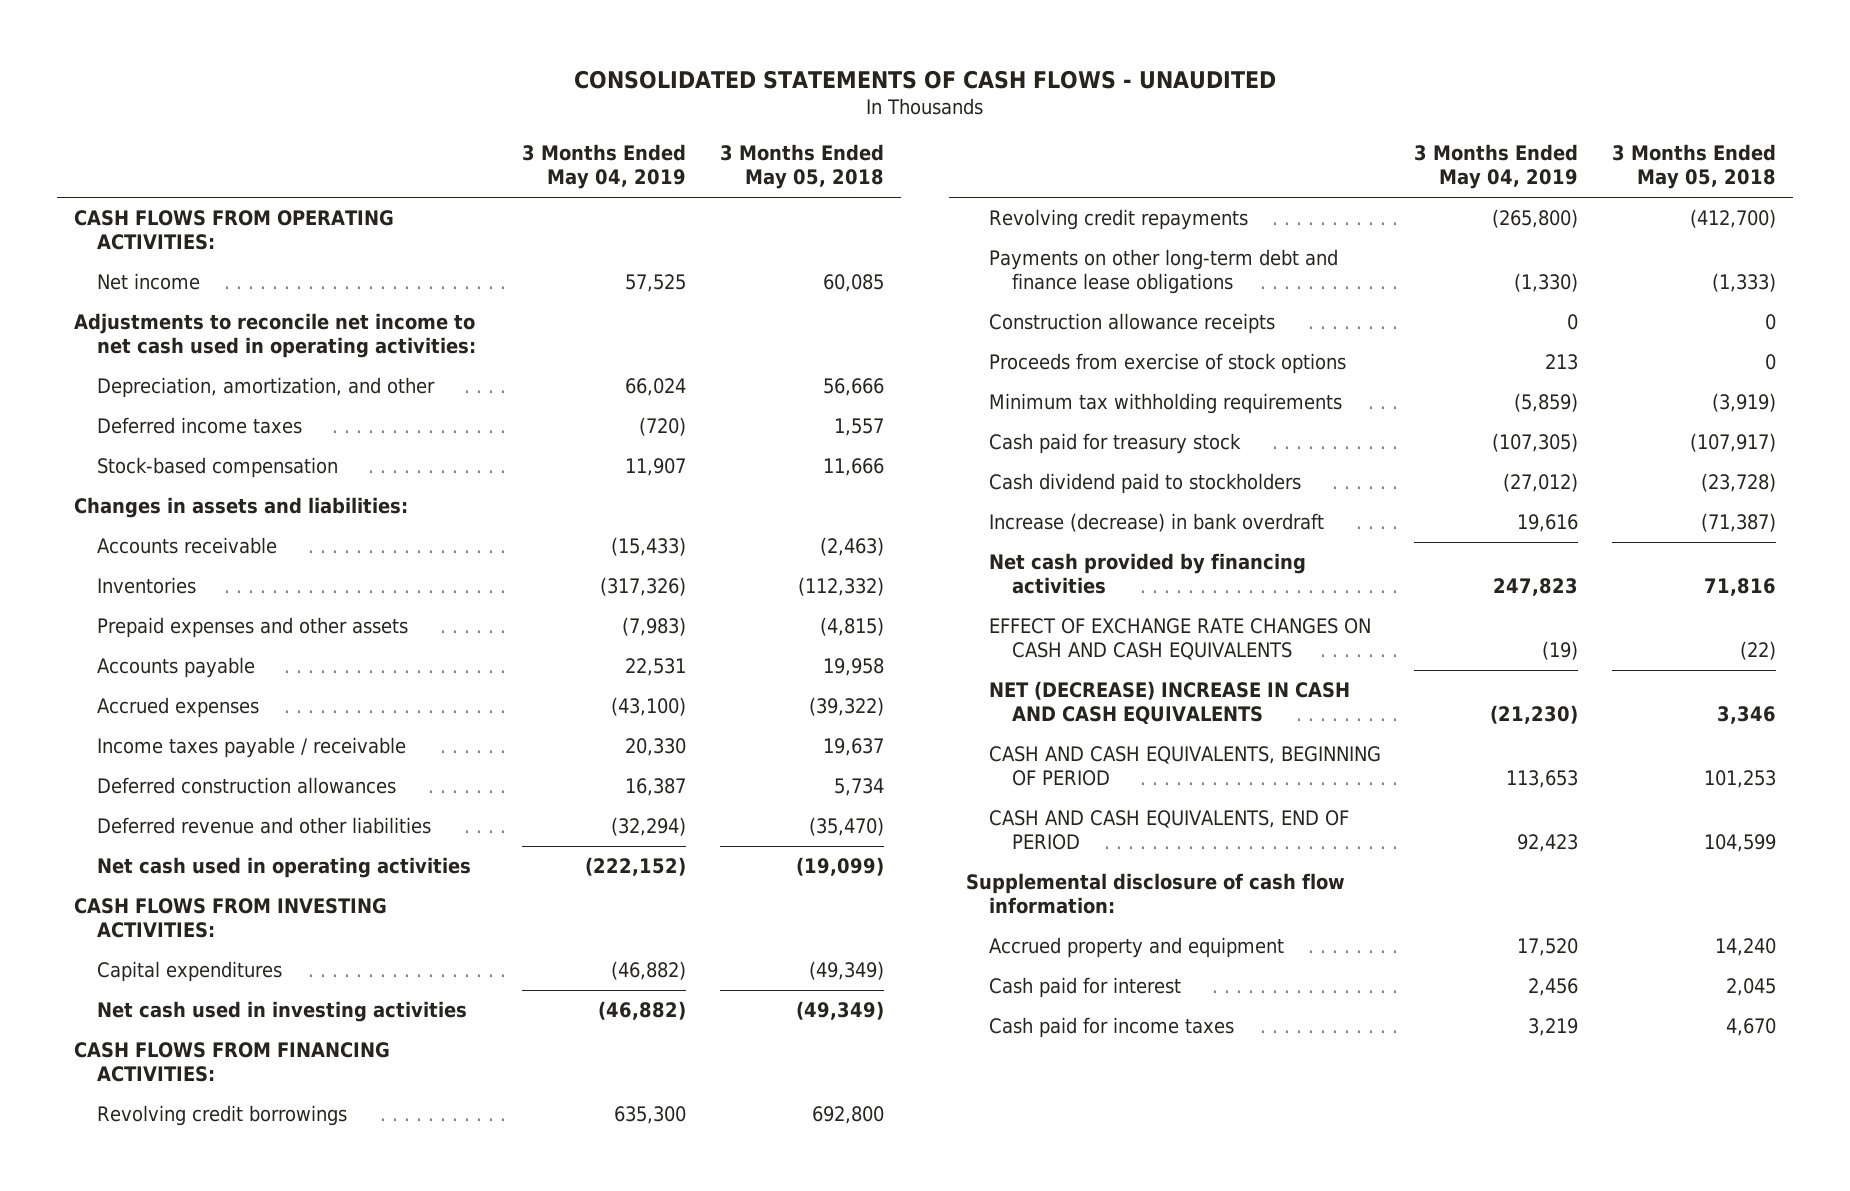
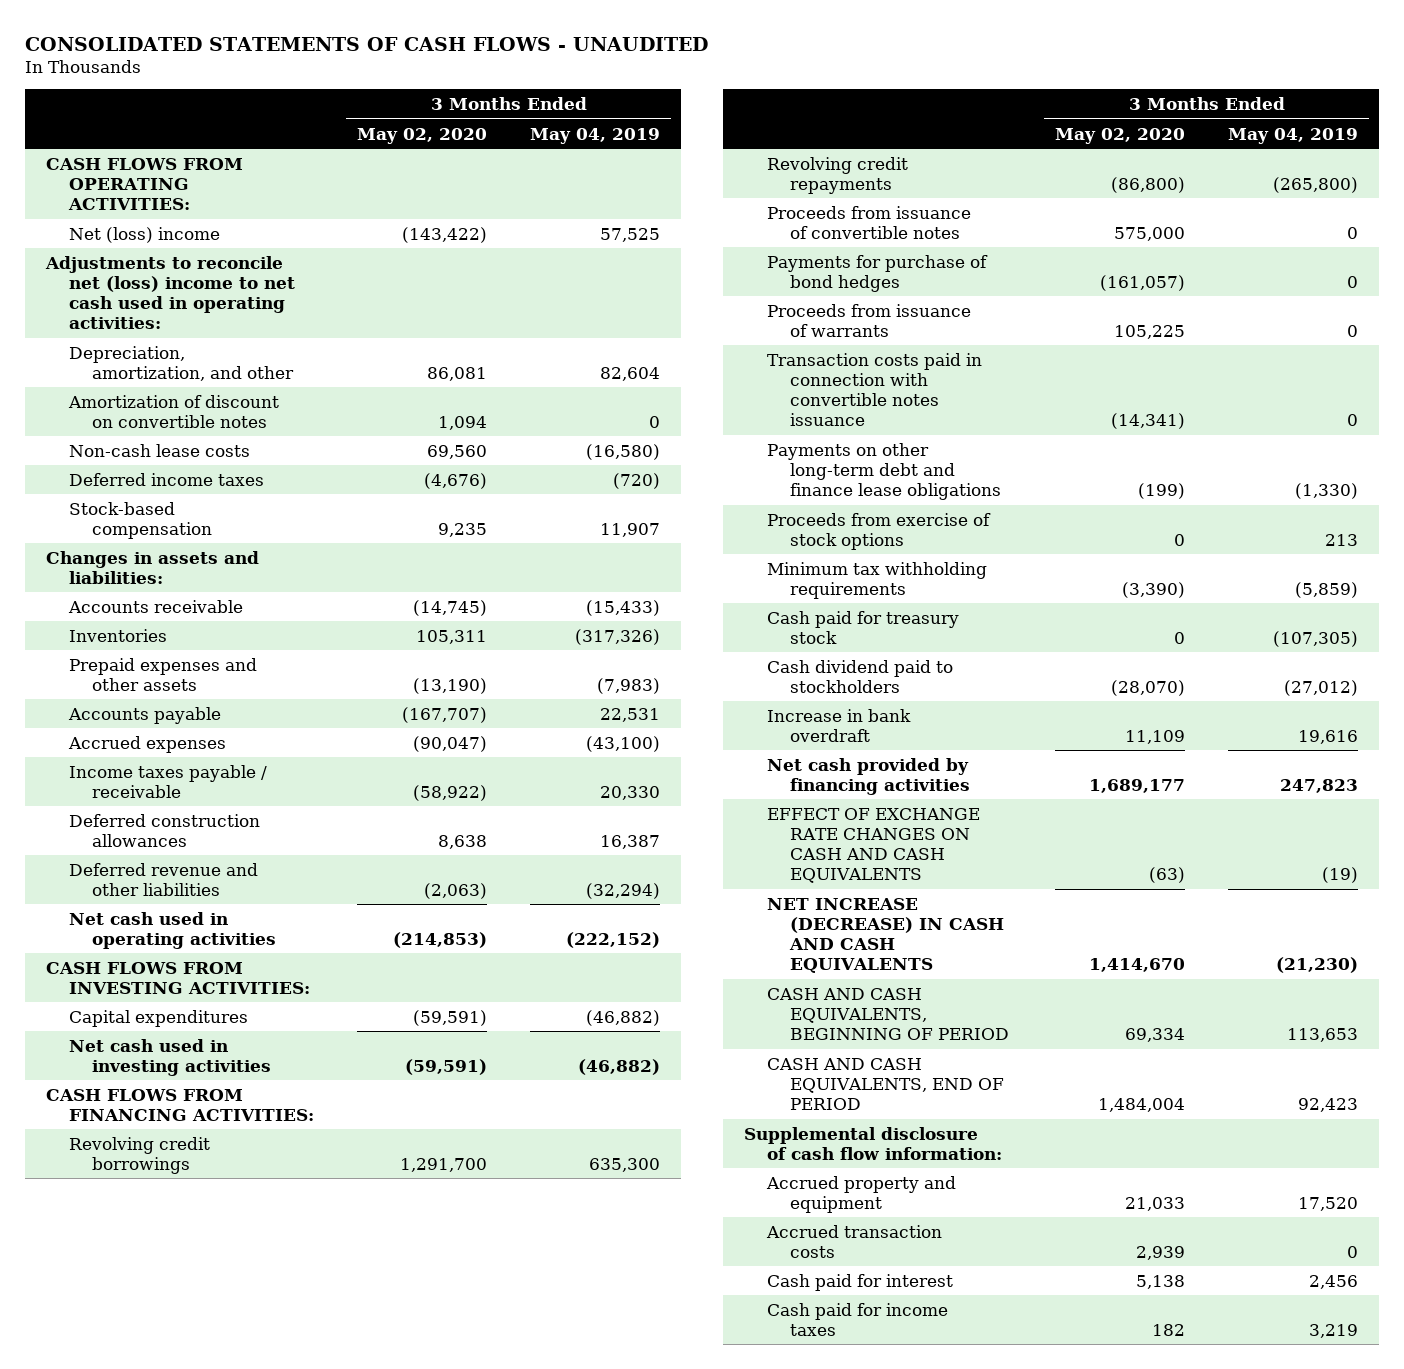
[719,144,884,190] 3 Months Ended May 05, 2018 -> none
none -> [357,127,488,144] May 02, 2020
[96,272,200,290] Net income -> [69,226,221,243] Net (loss) income
[74,312,476,359] Adjustments to reconcile net income to net cash used in operating activities: -> [45,255,296,330] Adjustments to reconcile net (loss) income to net cash used in operating activities:
[625,377,687,396] 66,024 -> [600,366,661,381] 82,604
none -> [68,394,280,428] Amortization of discount on convertible notes
none -> [69,443,251,457] Non-cash lease costs
none -> [767,205,972,239] Proceeds from issuance of convertible notes
none -> [767,254,989,292] Payments for purchase of bond hedges
none -> [767,303,972,337] Proceeds from issuance of warrants
none -> [767,352,983,427] Transaction costs paid in connection with convertible notes issuance
[988,312,1275,334] Construction allowance receipts -> none
[988,512,1324,532] Increase (decrease) in bank overdraft -> [767,708,912,742] Increase in bank overdraft
[988,680,1350,725] NET (DECREASE) INCREASE IN CASH AND CASH EQUIVALENTS -> [767,897,1005,974] NET INCREASE (DECREASE) IN CASH AND CASH EQUIVALENTS
none -> [766,1224,943,1258] Accrued transaction costs

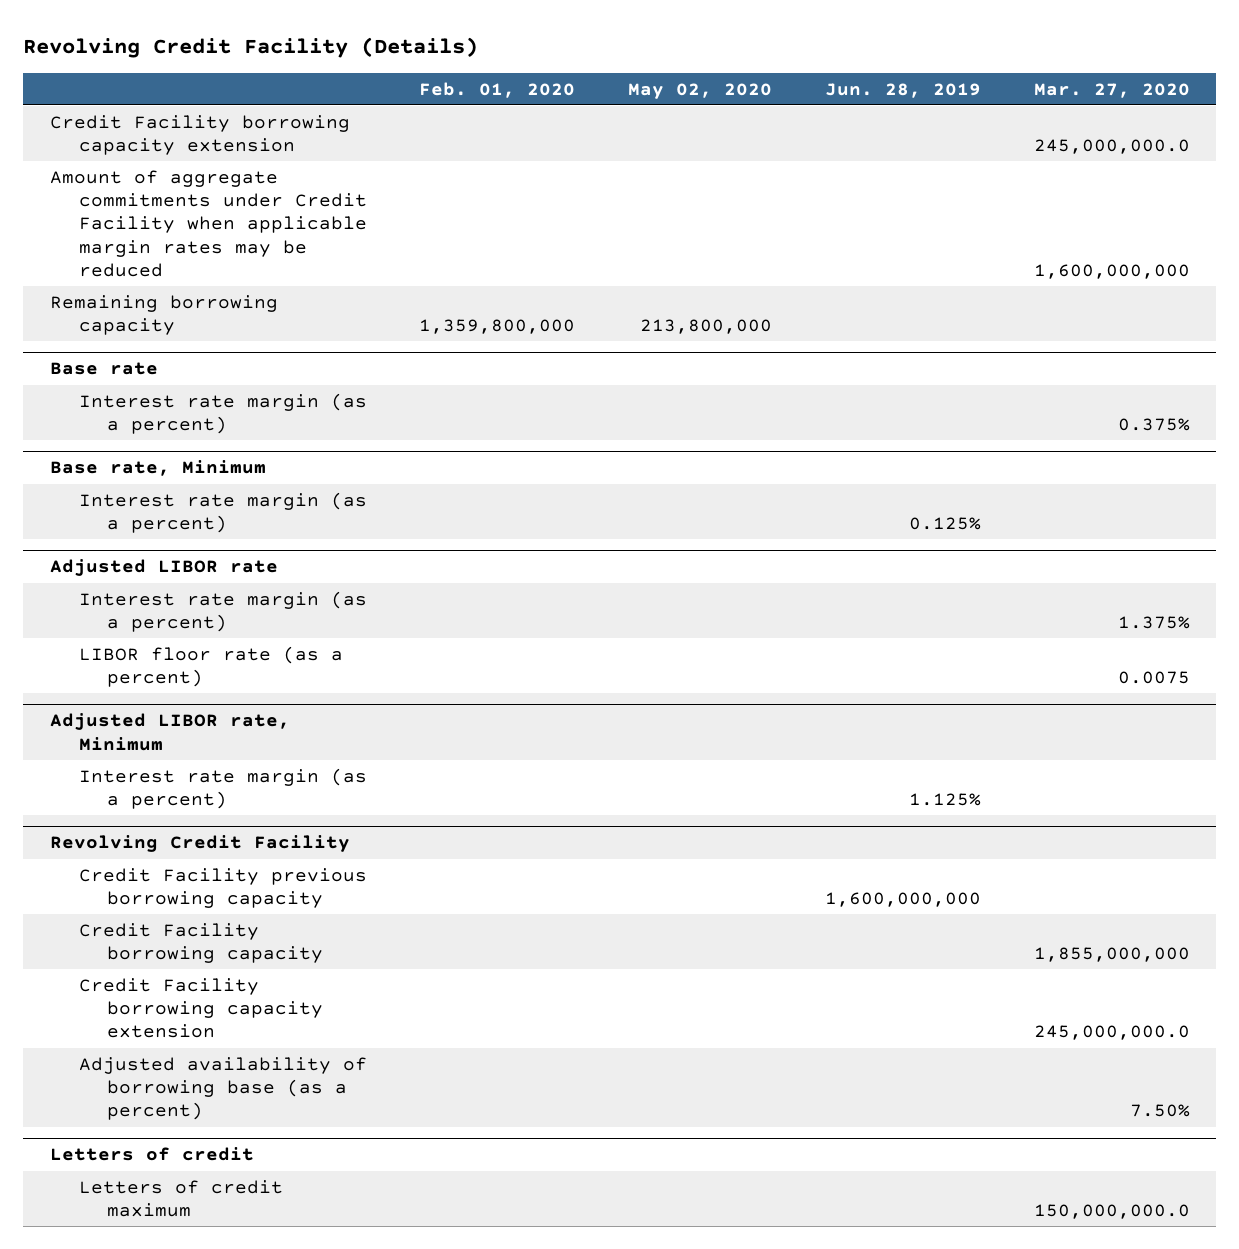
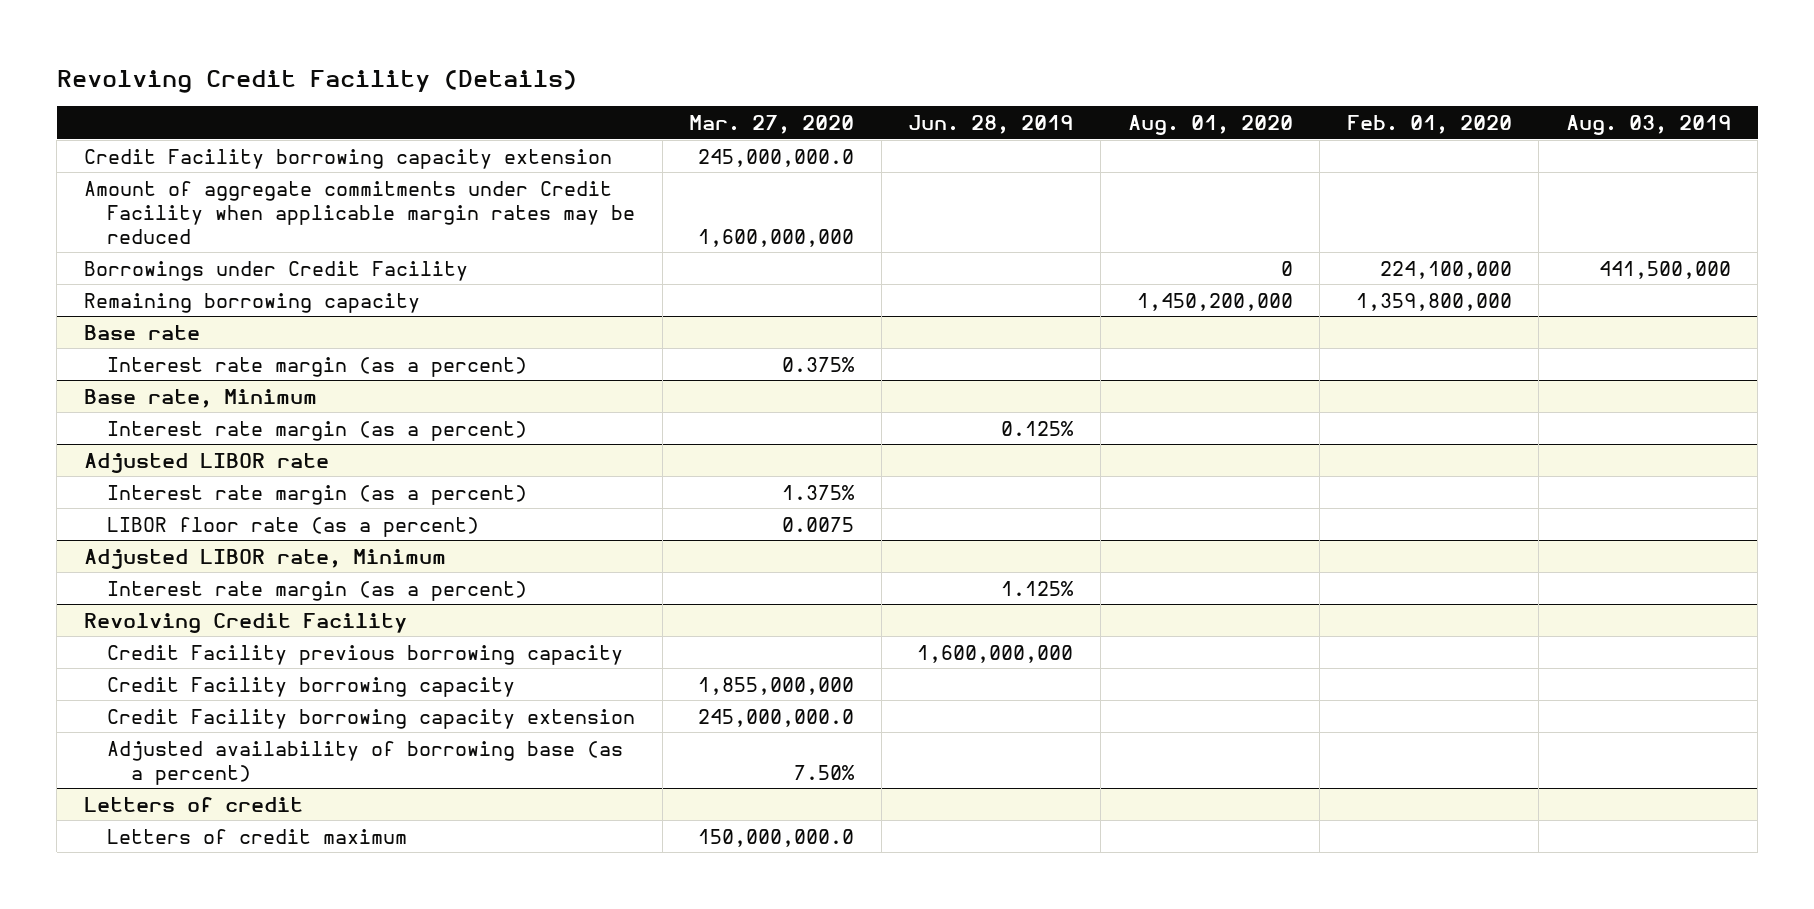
[628,82,773,99] May 02, 2020 -> none
none -> [1127,114,1293,135] Aug. 01, 2020
none -> [1565,114,1731,135] Aug. 03, 2019
none -> [83,260,468,281] Borrowings under Credit Facility

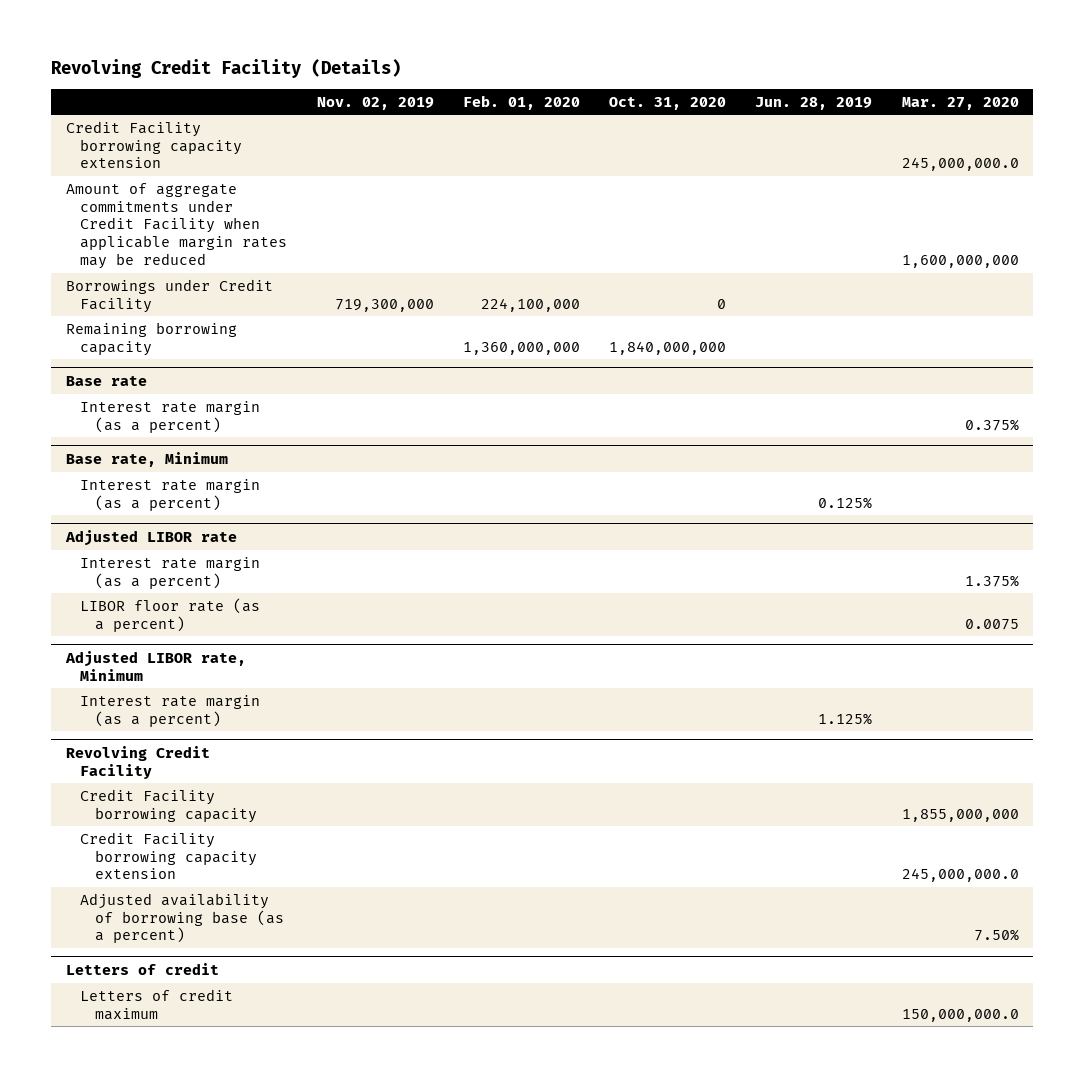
[1127,114,1293,135] Aug. 01, 2020 -> none
[1565,114,1731,135] Aug. 03, 2019 -> none
none -> [316,96,434,110] Nov. 02, 2019
none -> [609,96,727,110] Oct. 31, 2020
[1355,292,1512,311] 1,359,800,000 -> [462,341,580,355] 1,360,000,000
[107,644,624,665] Credit Facility previous borrowing capacity -> none

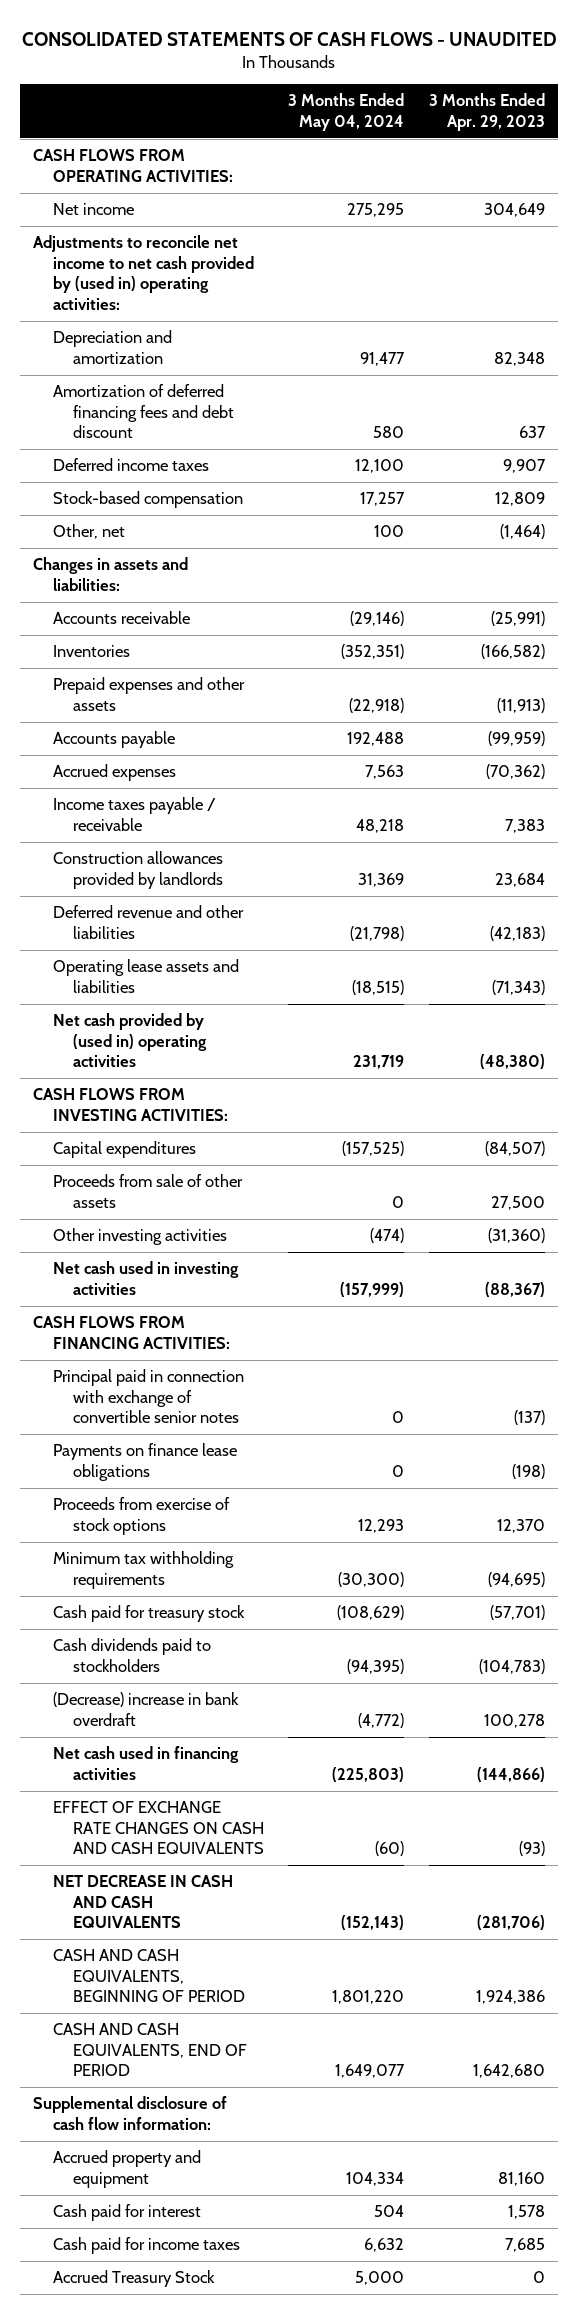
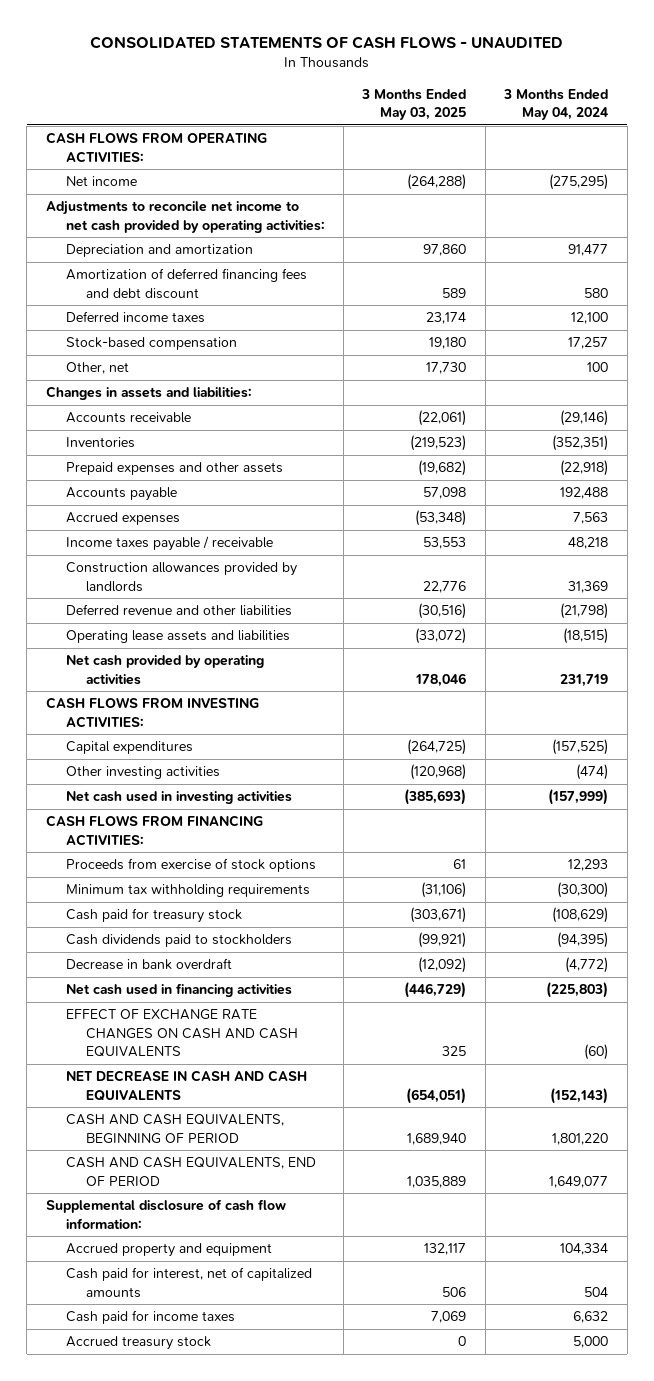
[429,93,546,131] 3 Months Ended Apr. 29, 2023 -> none
none -> [361,88,467,120] 3 Months Ended May 03, 2025
[347,203,405,218] 275,295 -> [549,174,609,191] (275,295)
[32,235,254,310] Adjustments to reconcile net income to net cash provided by (used in) operating activities: -> [45,201,325,233] Adjustments to reconcile net income to net cash provided by operating activities:
[52,1013,207,1068] Net cash provided by (used in) operating activities -> [65,655,264,685] Net cash provided by operating activities
[52,1174,243,1208] Proceeds from sale of other assets -> none
[52,1369,244,1424] Principal paid in connection with exchange of convertible senior notes -> none
[52,1443,237,1481] Payments on finance lease obligations -> none
[52,1692,239,1726] (Decrease) increase in bank overdraft -> [65,958,232,971] Decrease in bank overdraft
[52,2204,201,2222] Cash paid for interest -> [65,1267,312,1298] Cash paid for interest, net of capitalized amounts
[52,2270,215,2288] Accrued Treasury Stock -> [65,1336,211,1351] Accrued treasury stock

